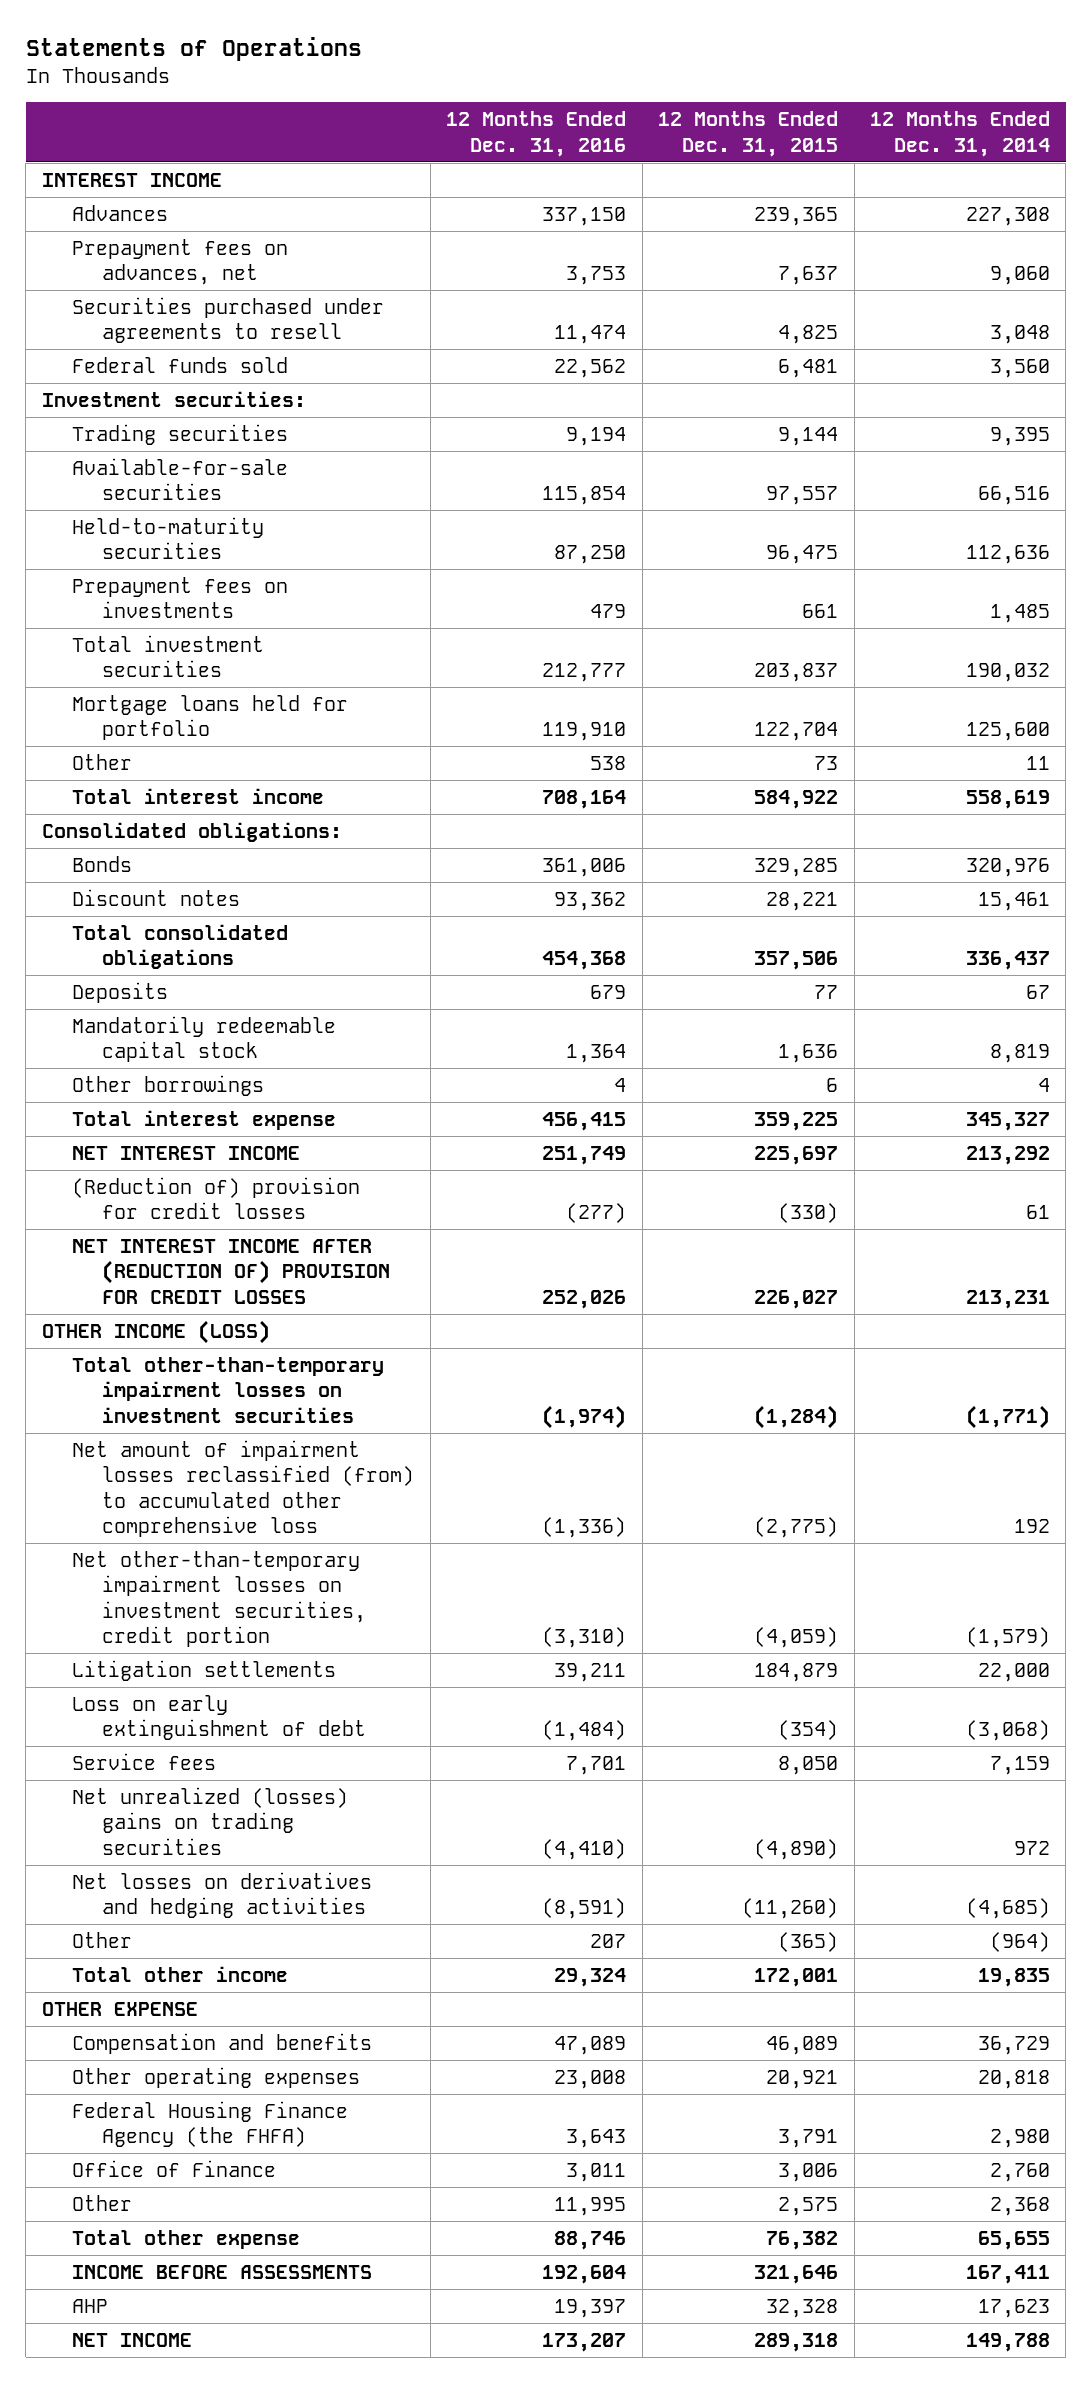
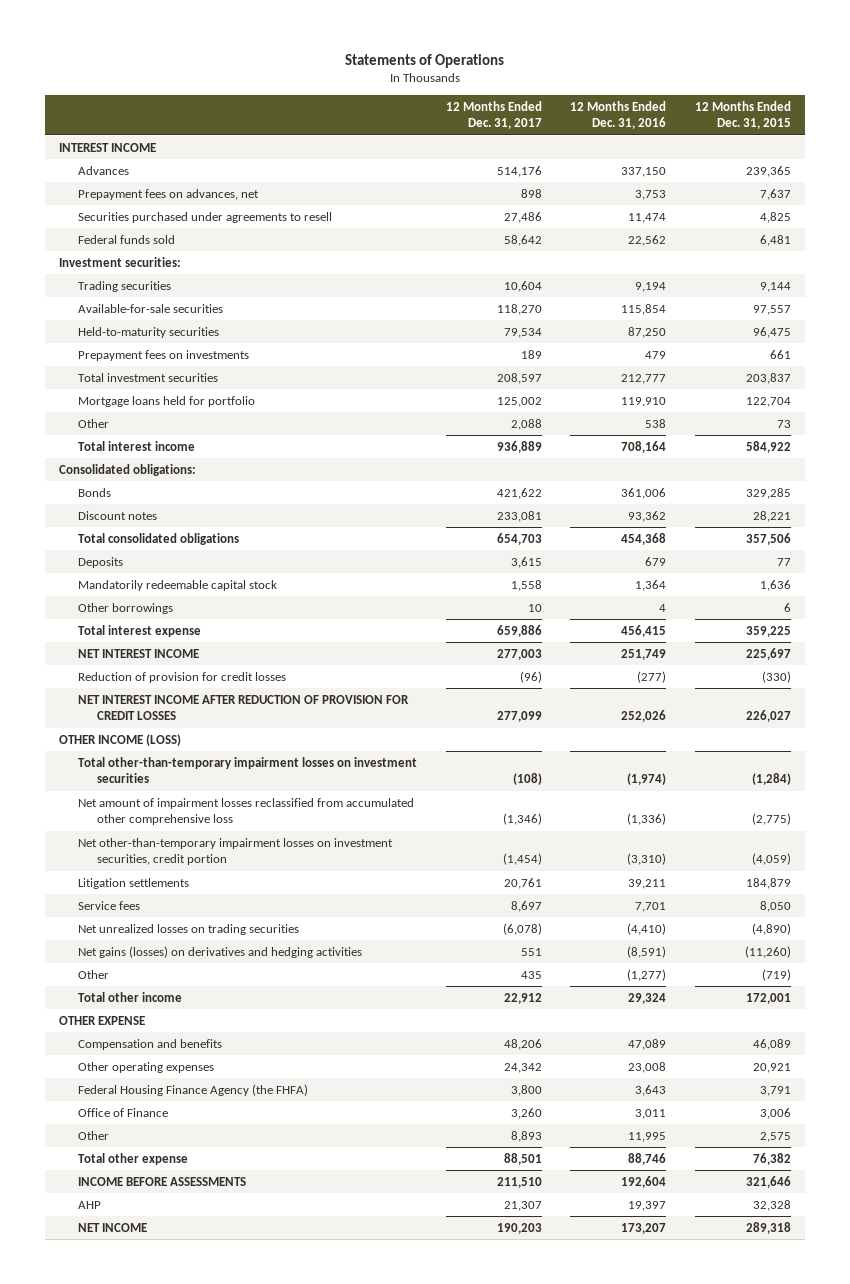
[869,111,1050,157] 12 Months Ended Dec. 31, 2014 -> none
none -> [445,100,542,130] 12 Months Ended Dec. 31, 2017
[72,1176,361,1220] (Reduction of) provision for credit losses -> [78,671,287,683] Reduction of provision for credit losses
[72,1238,391,1304] NET INTEREST INCOME AFTER (REDUCTION OF) PROVISION FOR CREDIT LOSSES -> [78,694,410,721] NET INTEREST INCOME AFTER REDUCTION OF PROVISION FOR CREDIT LOSSES
[72,1439,415,1538] Net amount of impairment losses reclassified (from) to accumulated other comprehensive loss -> [78,797,415,826] Net amount of impairment losses reclassified from accumulated other comprehensive loss
[72,1694,367,1741] Loss on early extinguishment of debt -> none
[72,1786,349,1855] Net unrealized (losses) gains on trading securities -> [78,923,300,935] Net unrealized losses on trading securities
[72,1871,373,1919] Net losses on derivatives and hedging activities -> [78,945,363,958] Net gains (losses) on derivatives and hedging activities
[590,1933,627,1948] 207 -> [627,968,667,981] (1,277)
[778,1931,839,1952] (365) -> [761,968,791,981] (719)

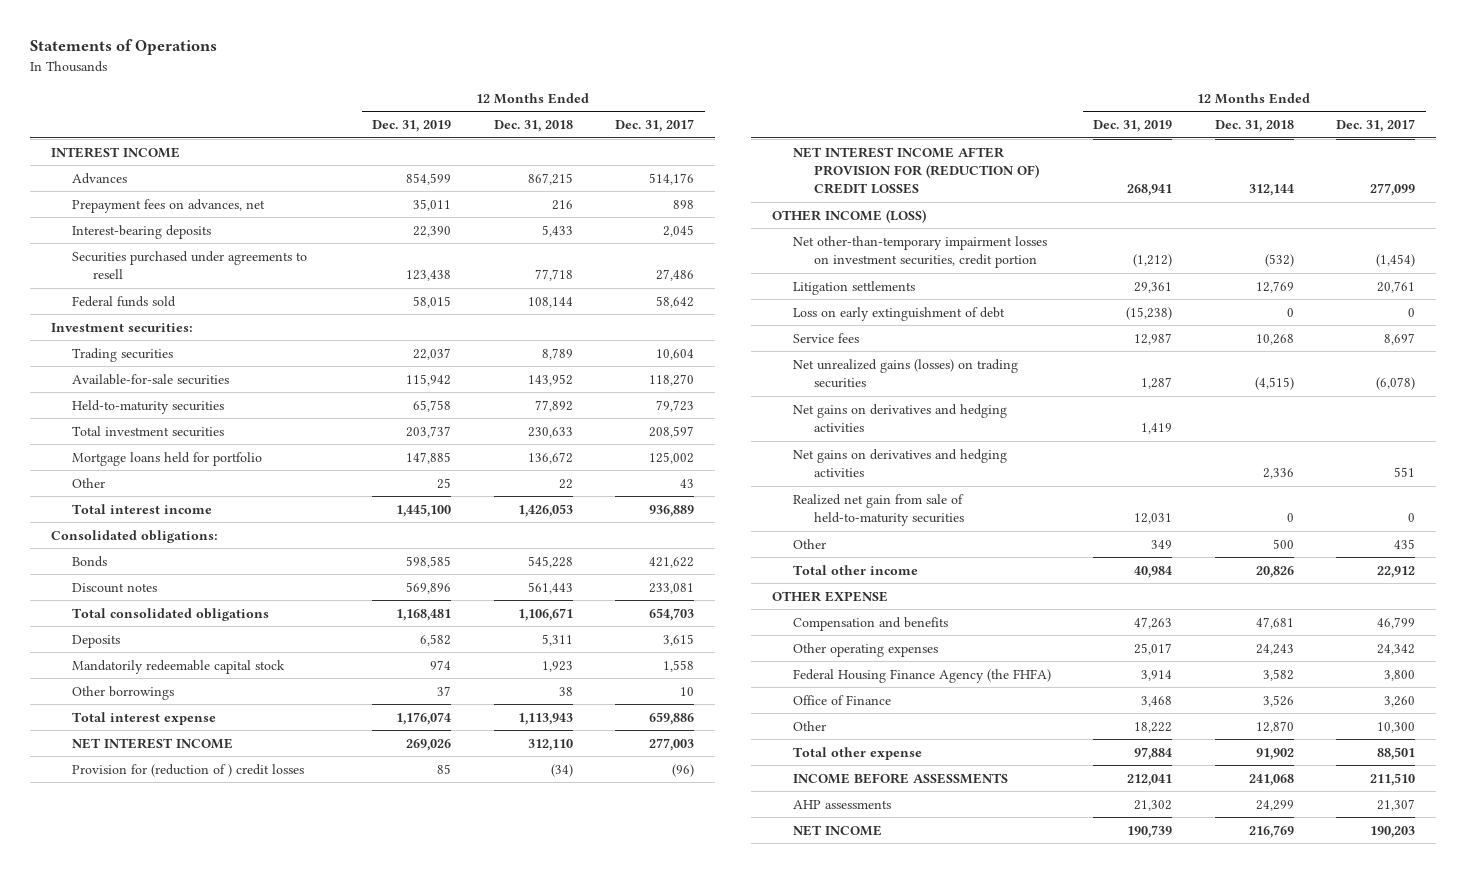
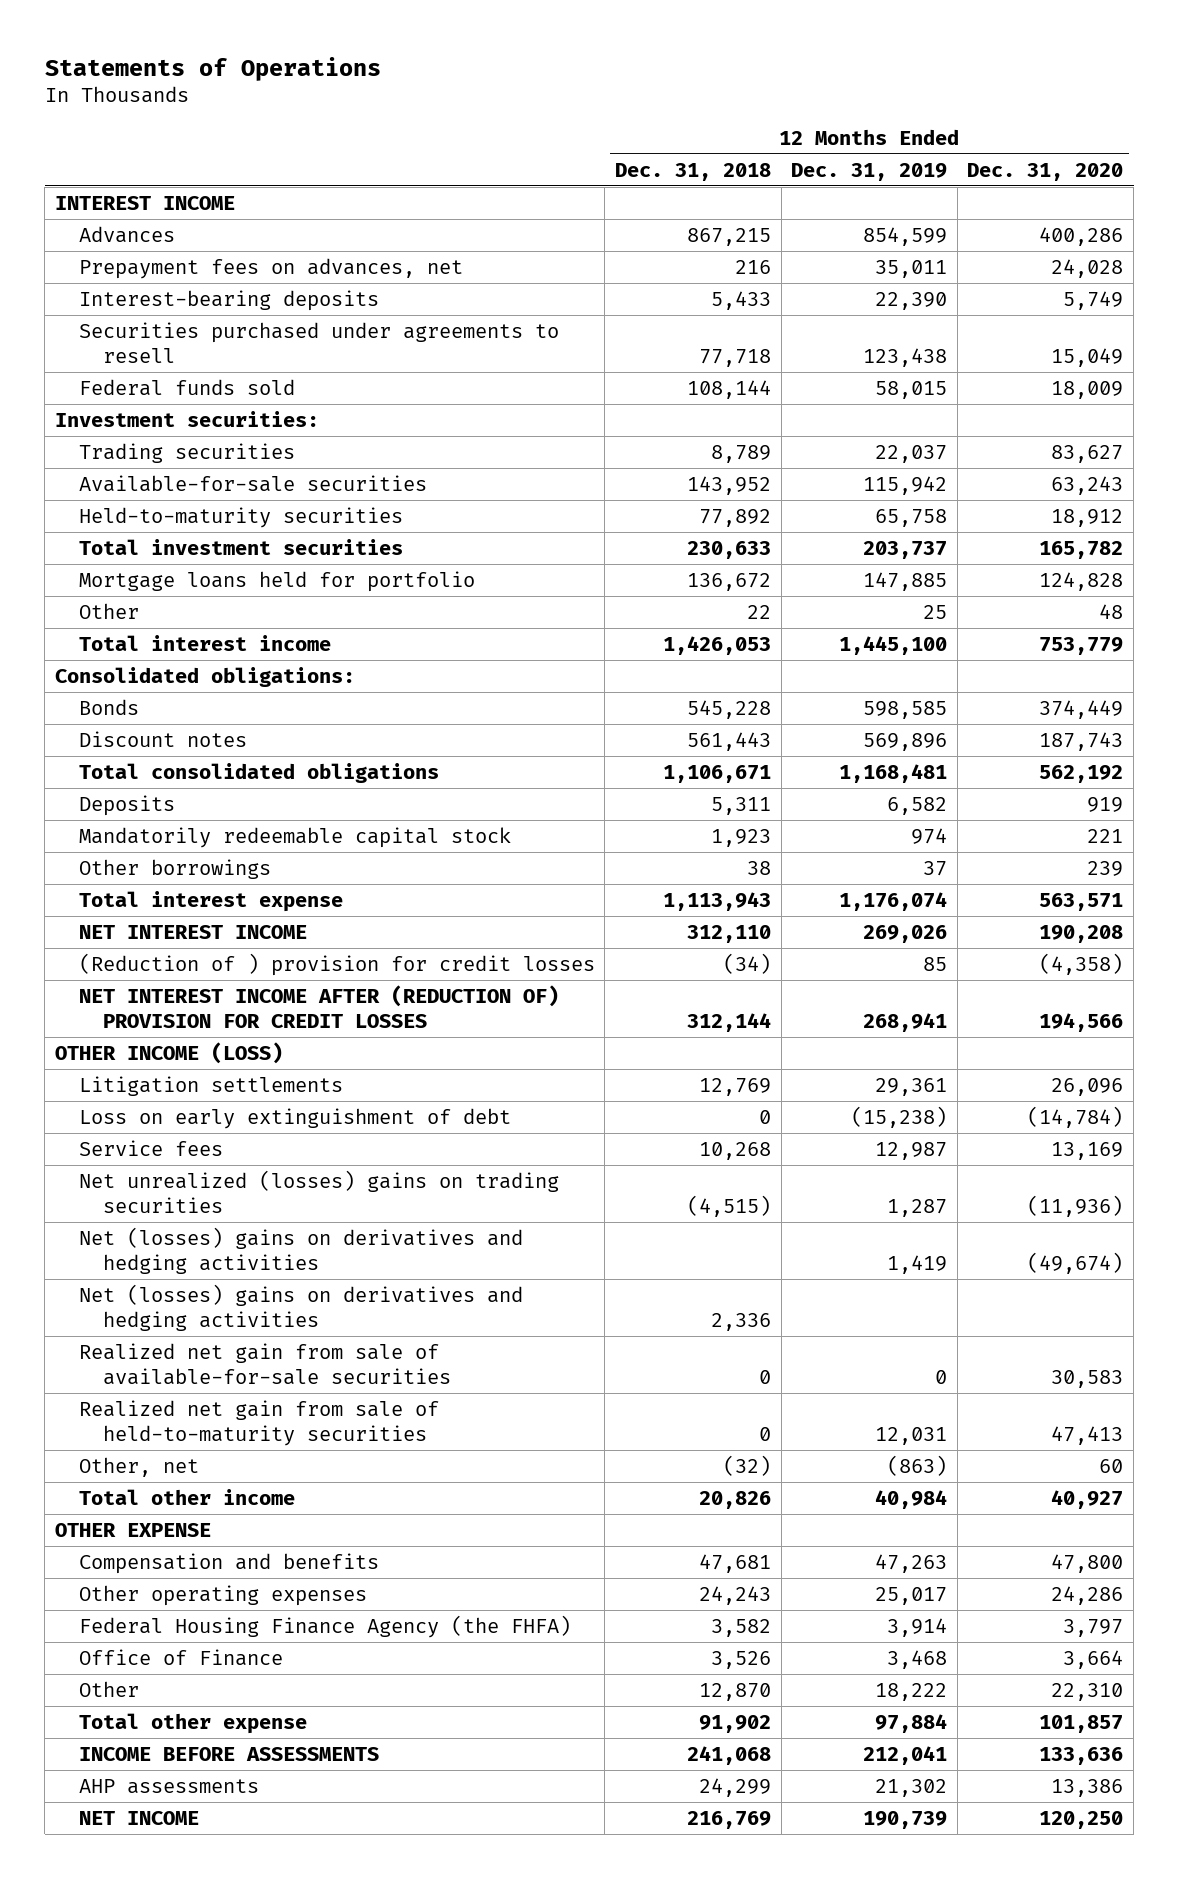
[615,119,695,133] Dec. 31, 2017 -> none
none -> [967,162,1124,181] Dec. 31, 2020
[71,763,304,777] Provision for (reduction of ) credit losses -> [78,952,595,976] (Reduction of ) provision for credit losses
[793,146,1040,195] NET INTEREST INCOME AFTER PROVISION FOR (REDUCTION OF) CREDIT LOSSES -> [78,984,559,1028] NET INTEREST INCOME AFTER (REDUCTION OF) PROVISION FOR CREDIT LOSSES
[793,235,1048,268] Net other-than-temporary impairment losses on investment securities, credit portion -> none
[793,358,1019,388] Net unrealized gains (losses) on trading securities -> [78,1169,559,1213] Net unrealized (losses) gains on trading securities
[793,403,1008,432] Net gains on derivatives and hedging activities -> [78,1226,523,1274] Net (losses) gains on derivatives and hedging activities
[793,448,1008,477] Net gains on derivatives and hedging activities -> [78,1283,523,1331] Net (losses) gains on derivatives and hedging activities
none -> [78,1342,451,1385] Realized net gain from sale of available-for-sale securities
[793,538,827,549] Other -> [78,1456,199,1477] Other, net
[1151,539,1173,549] 349 -> [887,1454,948,1476] (863)
[1272,538,1294,549] 500 -> [722,1454,771,1476] (32)

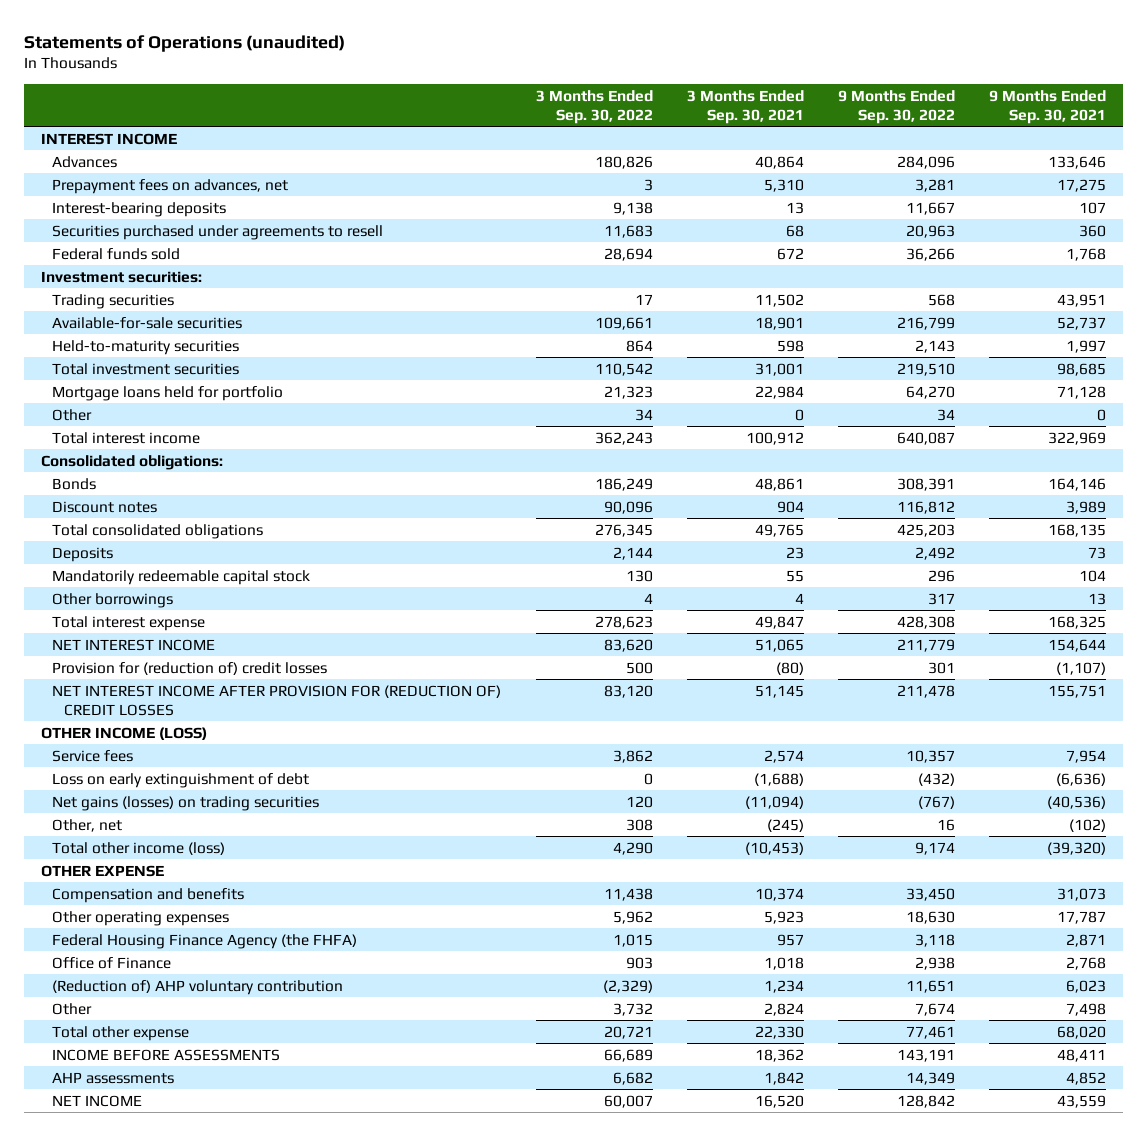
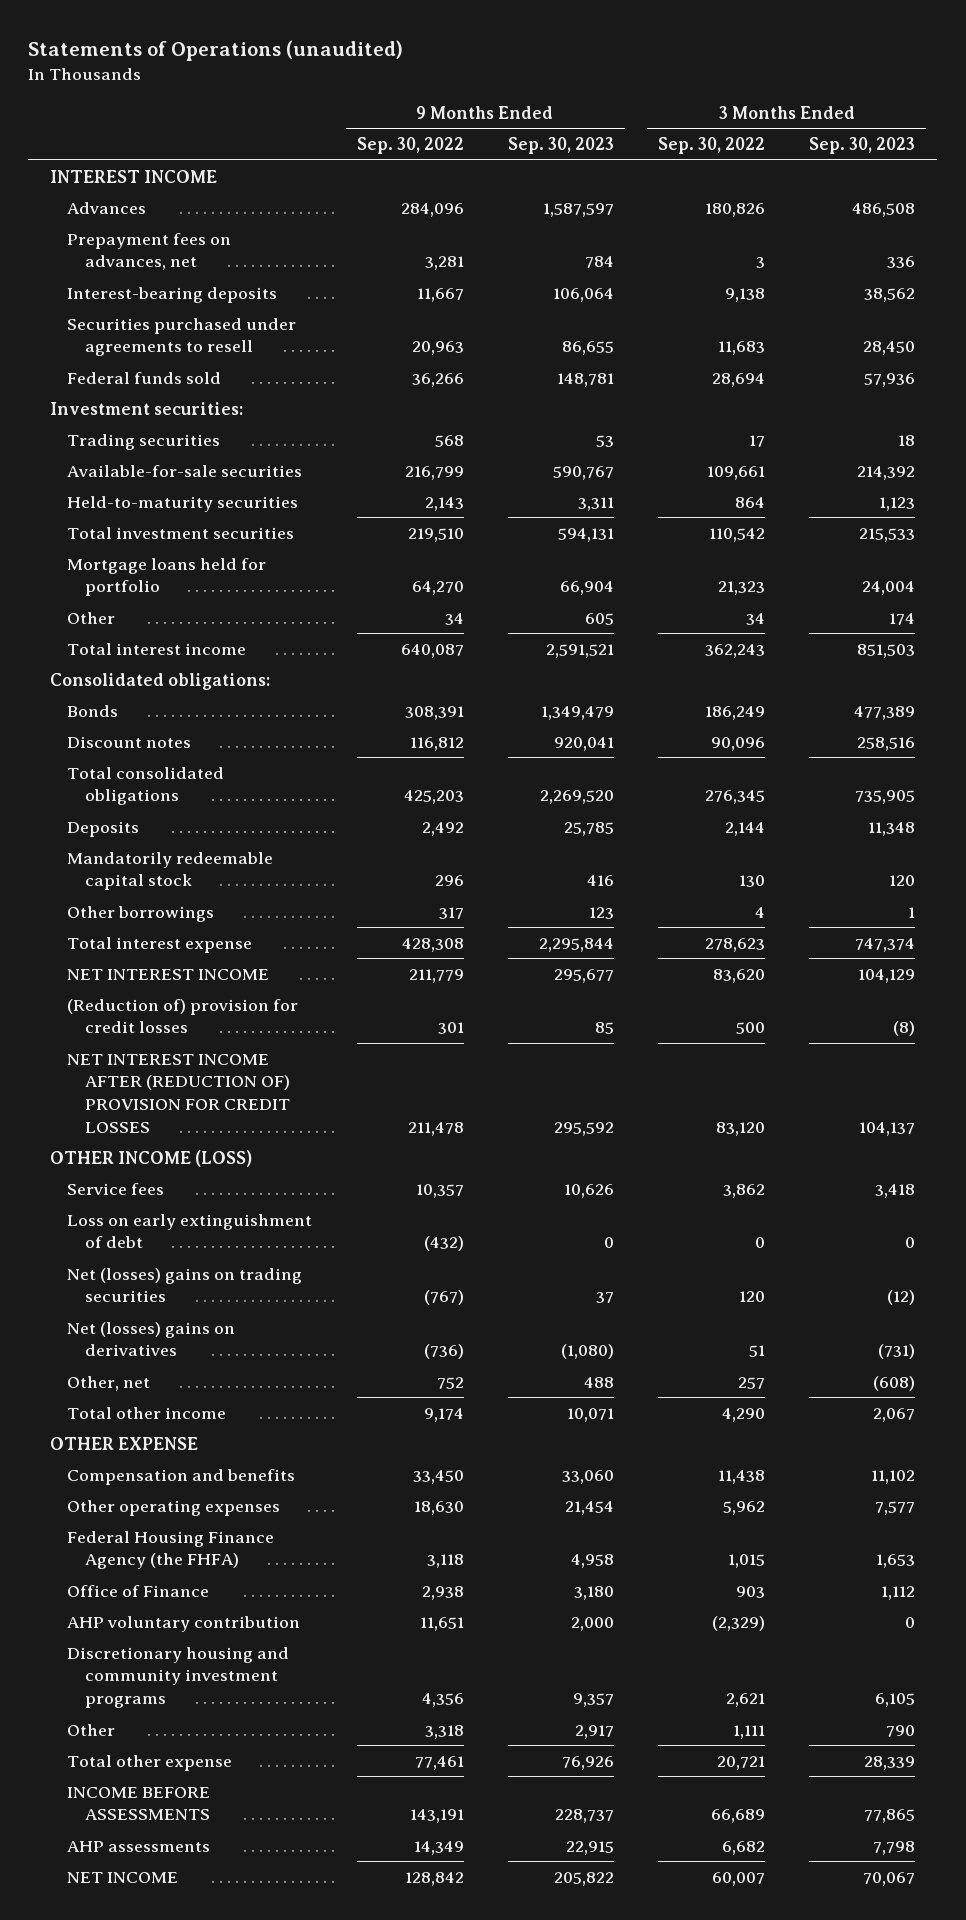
[686,89,804,124] 3 Months Ended Sep. 30, 2021 -> none
[988,89,1106,124] 9 Months Ended Sep. 30, 2021 -> none
none -> [507,137,614,155] Sep. 30, 2023
none -> [809,137,916,155] Sep. 30, 2023
[52,661,328,675] Provision for (reduction of) credit losses -> [67,998,299,1034] (Reduction of) provision for credit losses
[52,684,502,716] NET INTEREST INCOME AFTER PROVISION FOR (REDUCTION OF) CREDIT LOSSES -> [67,1053,290,1133] NET INTEREST INCOME AFTER (REDUCTION OF) PROVISION FOR CREDIT LOSSES
[52,795,320,811] Net gains (losses) on trading securities -> [67,1267,303,1303] Net (losses) gains on trading securities
none -> [67,1321,236,1357] Net (losses) gains on derivatives
[625,818,653,831] 308 -> [737,1376,765,1389] 257
[936,818,955,831] 16 -> [436,1376,464,1389] 752
[52,841,226,855] Total other income (loss) -> [67,1406,227,1419] Total other income
[52,979,344,995] (Reduction of) AHP voluntary contribution -> [67,1615,301,1632] AHP voluntary contribution
none -> [67,1646,290,1709] Discretionary housing and community investment programs
[612,1002,653,1016] 3,732 -> [732,1724,765,1739] 1,111
[914,1002,955,1016] 7,674 -> [424,1724,464,1739] 3,318

